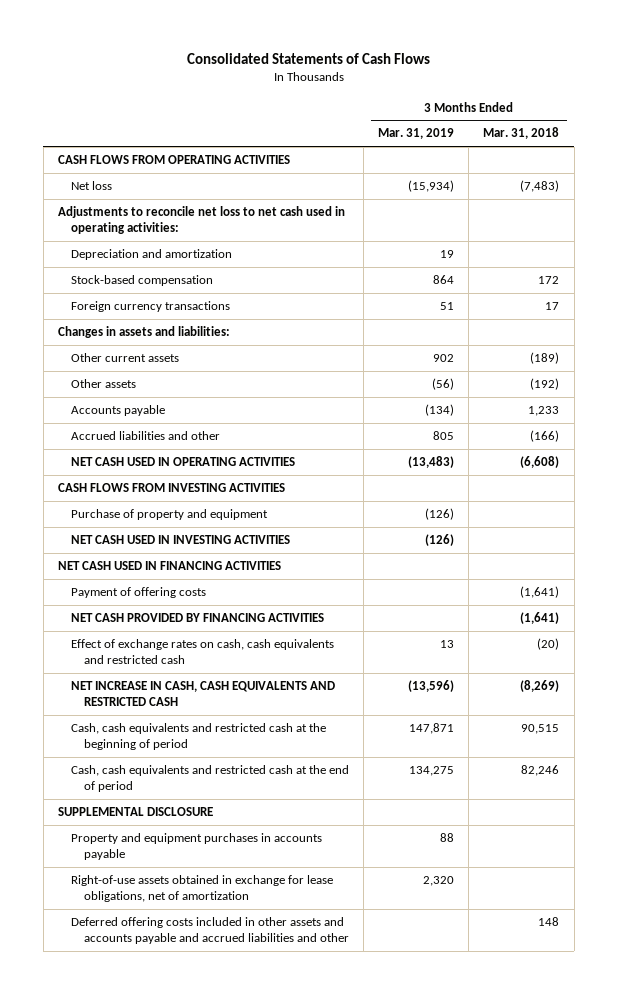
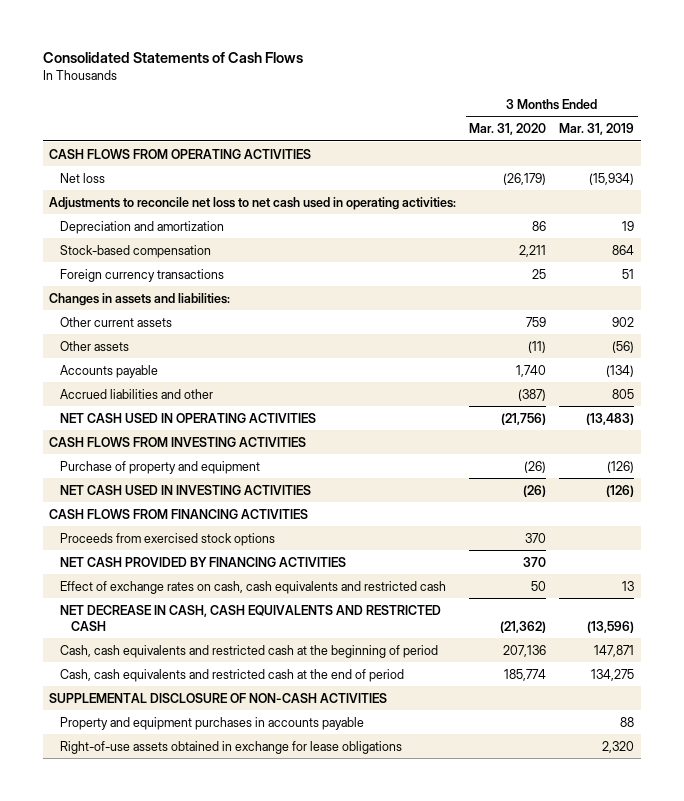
[483,127,560,140] Mar. 31, 2018 -> none
none -> [469,123,547,136] Mar. 31, 2020
[70,587,206,599] Payment of offering costs -> none
[57,561,281,571] NET CASH USED IN FINANCING ACTIVITIES -> [49,508,309,519] CASH FLOWS FROM FINANCING ACTIVITIES
none -> [60,532,276,546] Proceeds from exercised stock options
[70,681,335,707] NET INCREASE IN CASH, CASH EQUIVALENTS AND RESTRICTED CASH -> [60,604,442,631] NET DECREASE IN CASH, CASH EQUIVALENTS AND RESTRICTED CASH
[57,807,213,817] SUPPLEMENTAL DISCLOSURE -> [49,692,388,703] SUPPLEMENTAL DISCLOSURE OF NON-CASH ACTIVITIES
[70,917,350,945] Deferred offering costs included in other assets and accounts payable and accrued liabilities and other -> none
[70,875,333,903] Right-of-use assets obtained in exchange for lease obligations, net of amortization -> [60,740,403,754] Right-of-use assets obtained in exchange for lease obligations

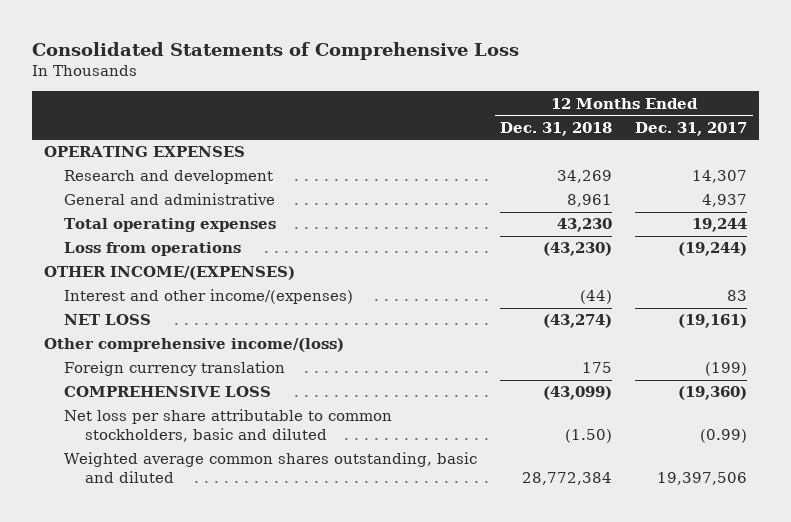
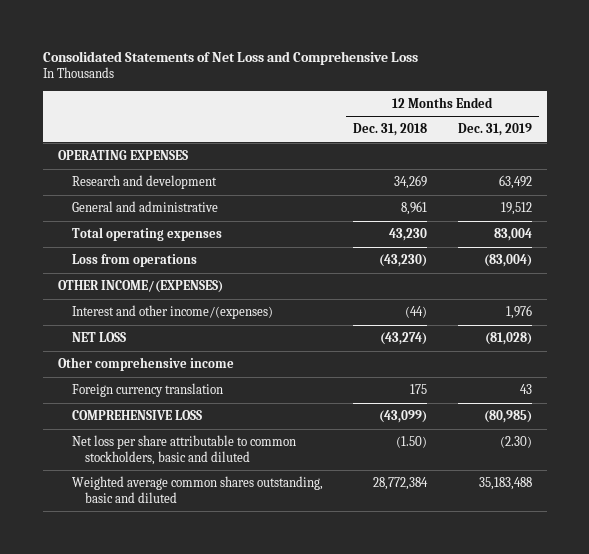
[32,41,520,60] Consolidated Statements of Comprehensive Loss -> [42,50,418,65] Consolidated Statements of Net Loss and Comprehensive Loss
[635,121,748,136] Dec. 31, 2017 -> none
none -> [457,123,532,137] Dec. 31, 2019
[44,338,345,353] Other comprehensive income/(loss) -> [57,356,234,371] Other comprehensive income

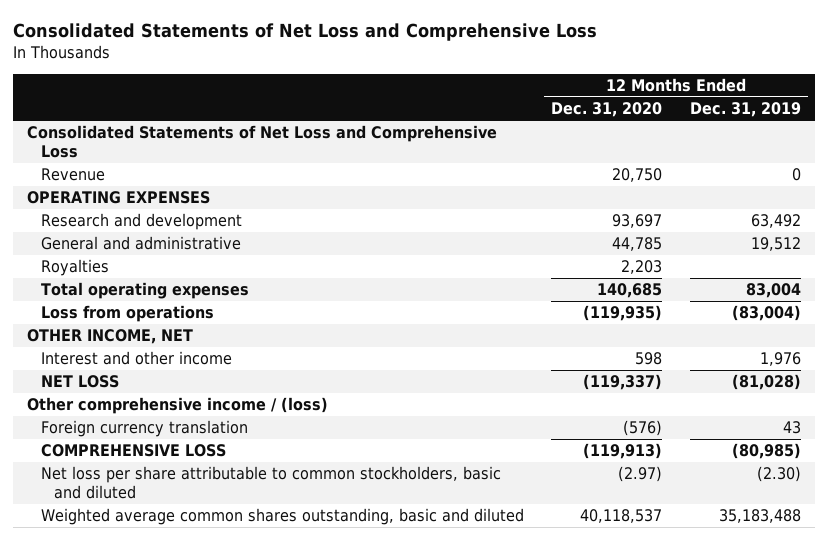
[353,123,428,137] Dec. 31, 2018 -> none
none -> [551,102,663,118] Dec. 31, 2020
none -> [26,125,497,159] Consolidated Statements of Net Loss and Comprehensive Loss
none -> [40,168,105,182] Revenue
none -> [40,259,109,277] Royalties
[57,279,223,293] OTHER INCOME/(EXPENSES) -> [26,329,193,345] OTHER INCOME, NET
[71,304,273,319] Interest and other income/(expenses) -> [40,351,232,366] Interest and other income
[57,356,234,371] Other comprehensive income -> [26,397,328,415] Other comprehensive income / (loss)

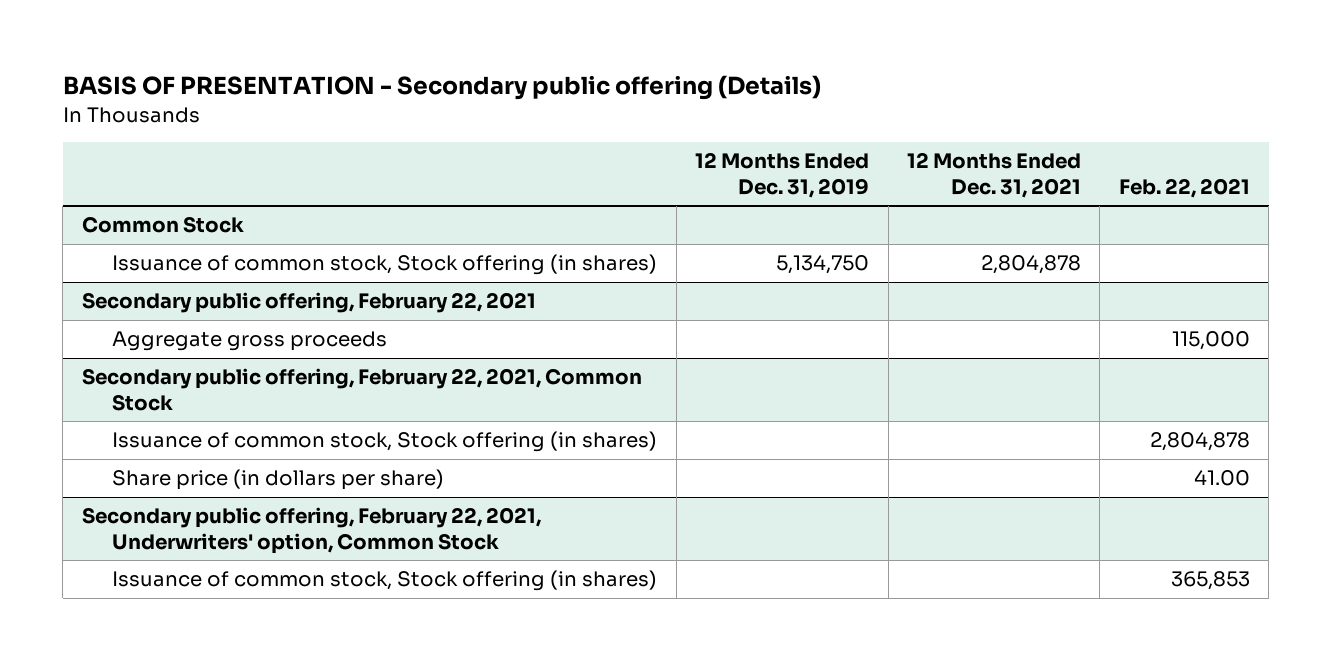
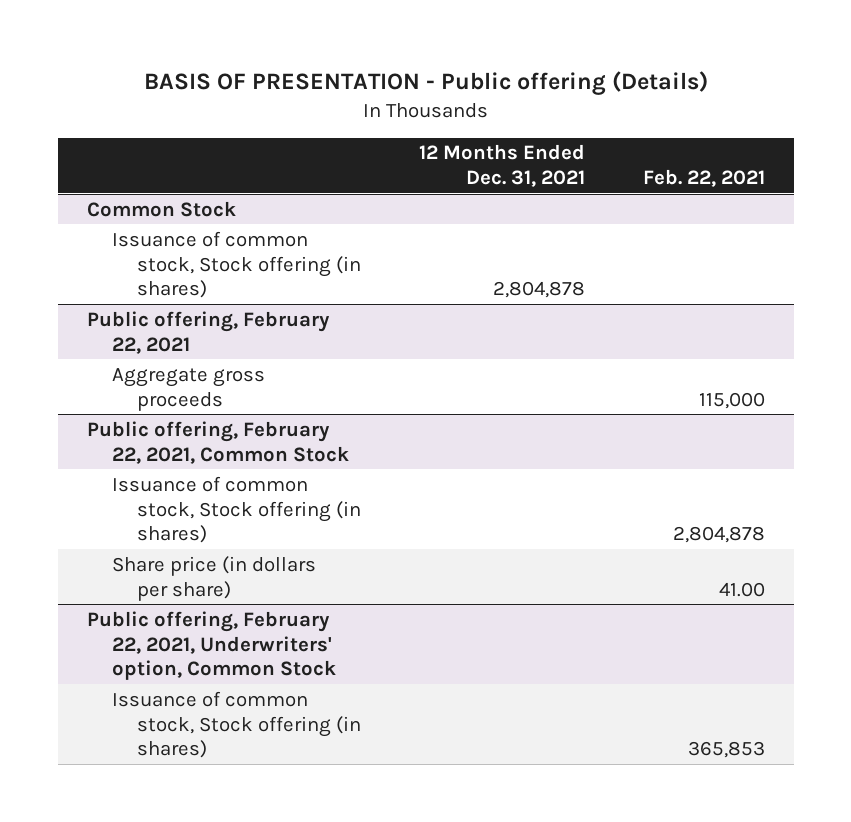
[62,75,821,101] BASIS OF PRESENTATION - Secondary public offering (Details) -> [143,71,708,96] BASIS OF PRESENTATION - Public offering (Details)
[695,152,870,198] 12 Months Ended Dec. 31, 2019 -> none
[81,292,536,314] Secondary public offering, February 22, 2021 -> [86,310,330,354] Public offering, February 22, 2021
[81,368,642,411] Secondary public offering, February 22, 2021, Common Stock -> [86,420,349,464] Public offering, February 22, 2021, Common Stock
[81,507,541,554] Secondary public offering, February 22, 2021, Underwriters' option, Common Stock -> [86,610,336,681] Public offering, February 22, 2021, Underwriters' option, Common Stock

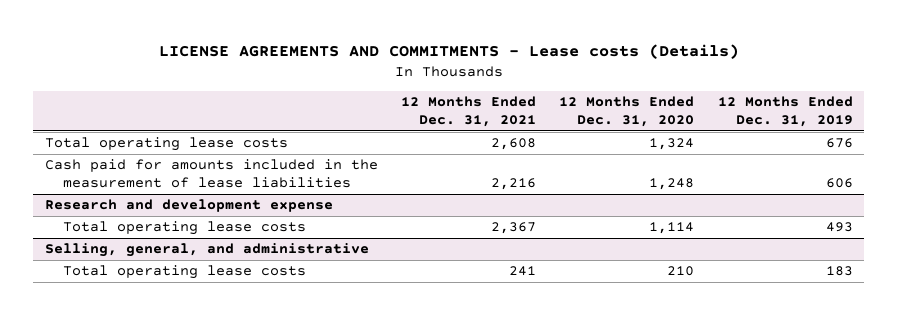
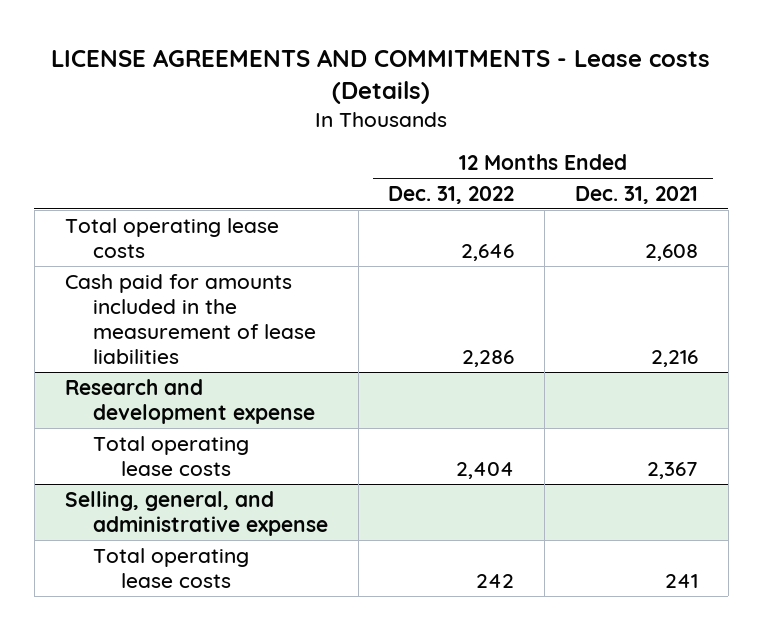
[559,96,695,128] 12 Months Ended Dec. 31, 2020 -> none
[717,96,853,128] 12 Months Ended Dec. 31, 2019 -> none
none -> [388,186,515,205] Dec. 31, 2022
[44,243,369,258] Selling, general, and administrative -> [64,490,328,536] Selling, general, and administrative expense

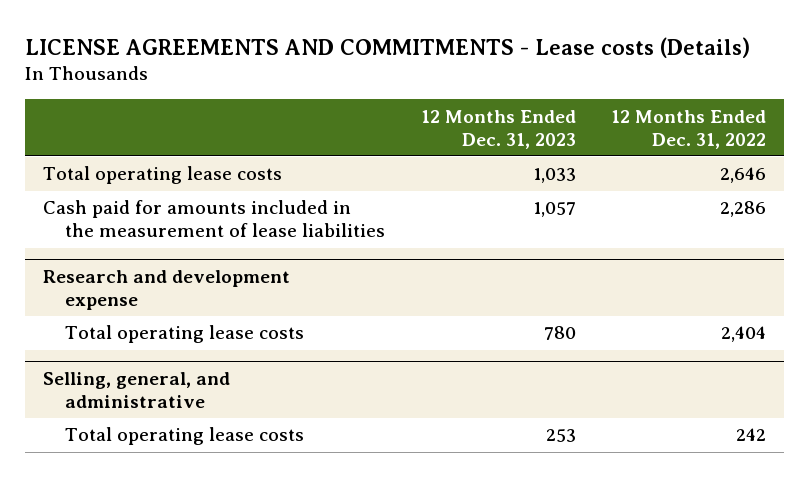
[574,186,698,205] Dec. 31, 2021 -> none
none -> [420,109,576,149] 12 Months Ended Dec. 31, 2023
[64,490,328,536] Selling, general, and administrative expense -> [43,371,231,408] Selling, general, and administrative

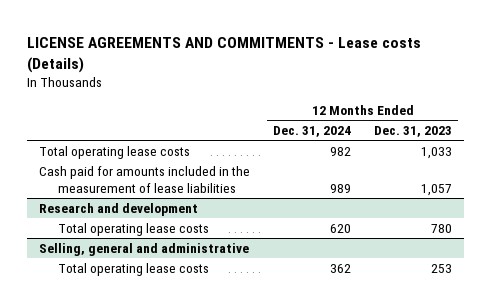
[611,109,767,149] 12 Months Ended Dec. 31, 2022 -> none
none -> [272,125,351,137] Dec. 31, 2024
[43,269,291,310] Research and development expense -> [38,202,198,216] Research and development
[43,371,231,408] Selling, general, and administrative -> [38,242,249,256] Selling, general and administrative

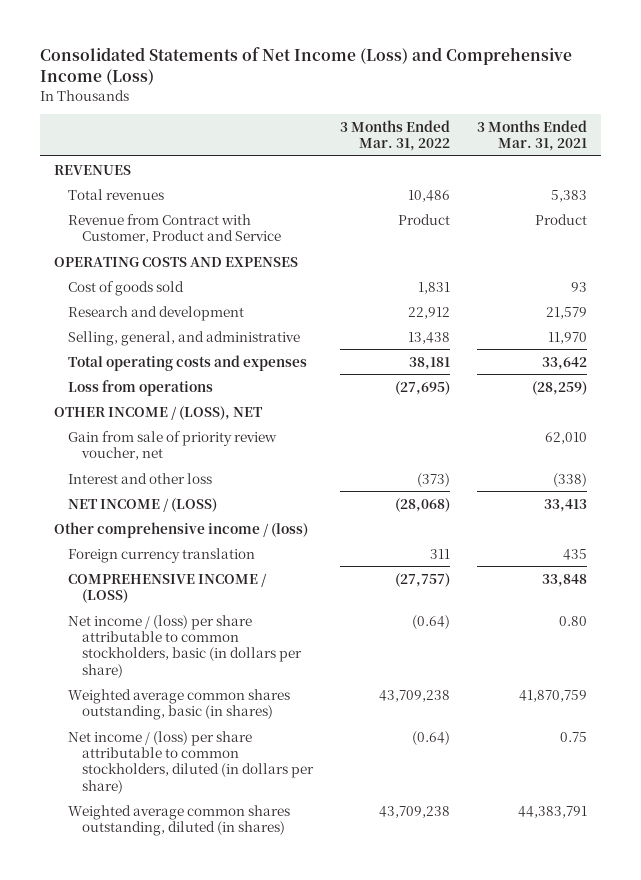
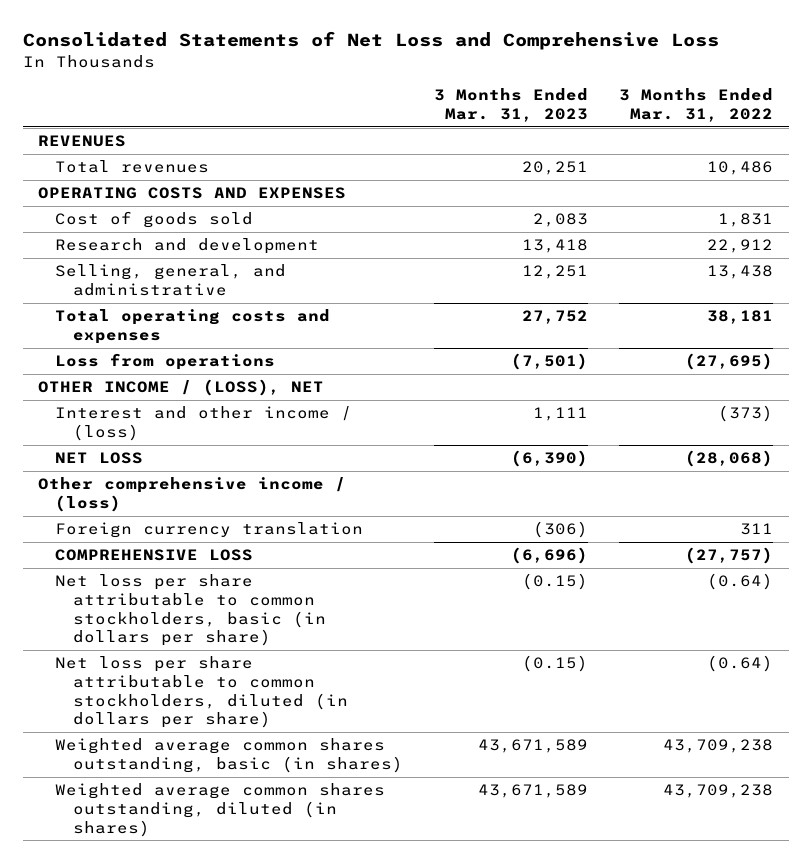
[40,47,573,86] Consolidated Statements of Net Income (Loss) and Comprehensive Income (Loss) -> [22,31,719,51] Consolidated Statements of Net Loss and Comprehensive Loss
[477,119,588,152] 3 Months Ended Mar. 31, 2021 -> none
none -> [433,88,588,122] 3 Months Ended Mar. 31, 2023
[67,213,282,243] Revenue from Contract with Customer, Product and Service -> none
[67,430,277,460] Gain from sale of priority review voucher, net -> none
[67,472,212,484] Interest and other loss -> [55,406,353,441] Interest and other income / (loss)
[67,497,217,512] NET INCOME / (LOSS) -> [55,452,144,465] NET LOSS
[67,572,267,603] COMPREHENSIVE INCOME / (LOSS) -> [55,549,254,562] COMPREHENSIVE LOSS
[67,614,303,678] Net income / (loss) per share attributable to common stockholders, basic (in dollars per share) -> [55,574,326,647] Net loss per share attributable to common stockholders, basic (in dollars per share)
none -> [55,656,348,729] Net loss per share attributable to common stockholders, diluted (in dollars per share)
[67,730,315,794] Net income / (loss) per share attributable to common stockholders, diluted (in dollars per share) -> none

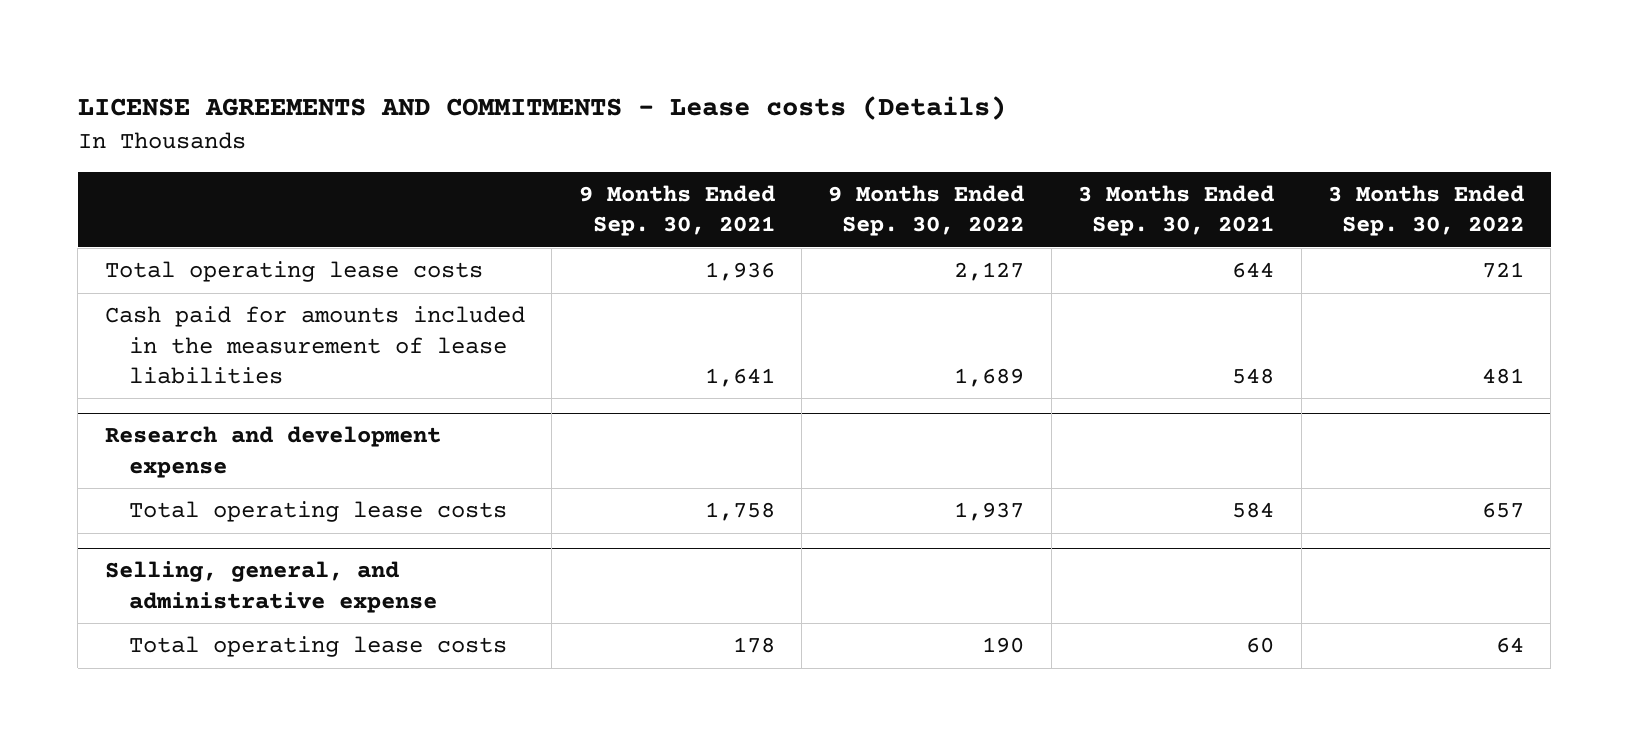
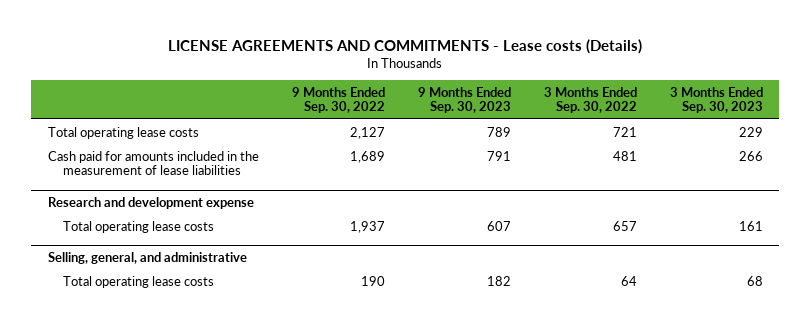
[578,185,775,237] 9 Months Ended Sep. 30, 2021 -> none
[1078,185,1275,237] 3 Months Ended Sep. 30, 2021 -> none
none -> [417,86,511,114] 9 Months Ended Sep. 30, 2023
none -> [669,86,763,114] 3 Months Ended Sep. 30, 2023
[104,561,438,613] Selling, general, and administrative expense -> [47,251,247,264] Selling, general, and administrative

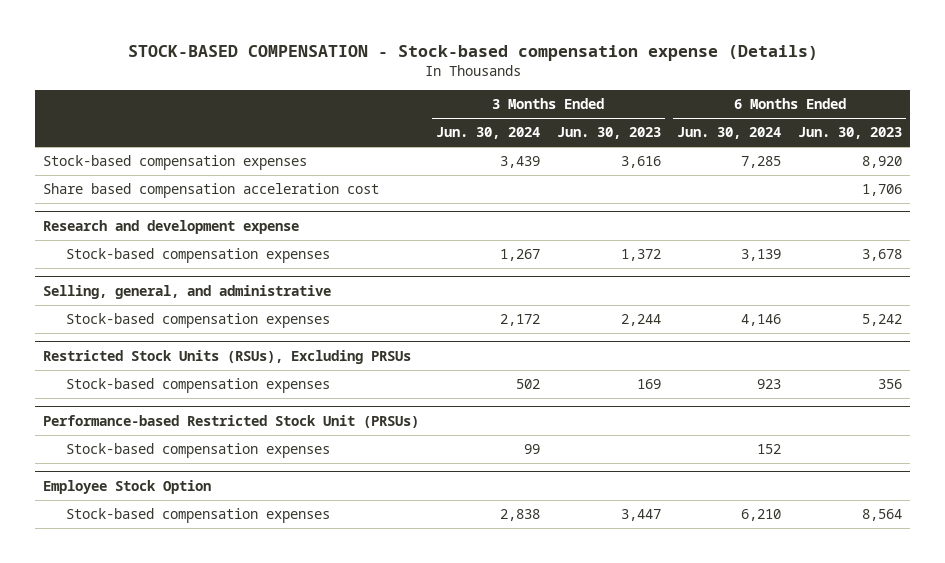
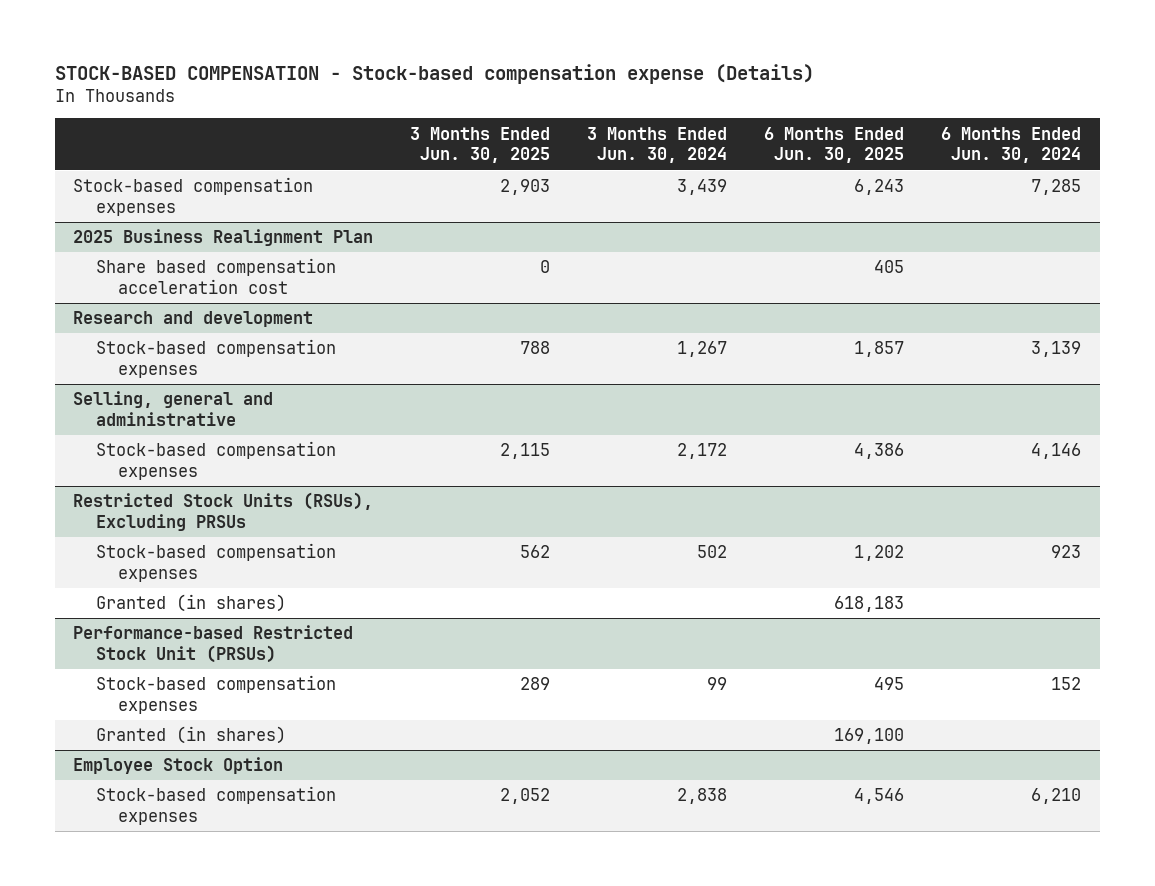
[556,127,661,140] Jun. 30, 2023 -> none
[798,127,903,140] Jun. 30, 2023 -> none
none -> [410,126,551,164] 3 Months Ended Jun. 30, 2025
none -> [764,126,905,164] 6 Months Ended Jun. 30, 2025
none -> [73,229,374,247] 2025 Business Realignment Plan
[43,219,300,234] Research and development expense -> [73,311,314,328] Research and development
[43,284,332,299] Selling, general, and administrative -> [73,391,274,426] Selling, general and administrative
none -> [95,594,286,613] Granted (in shares)
none -> [95,726,286,745] Granted (in shares)

